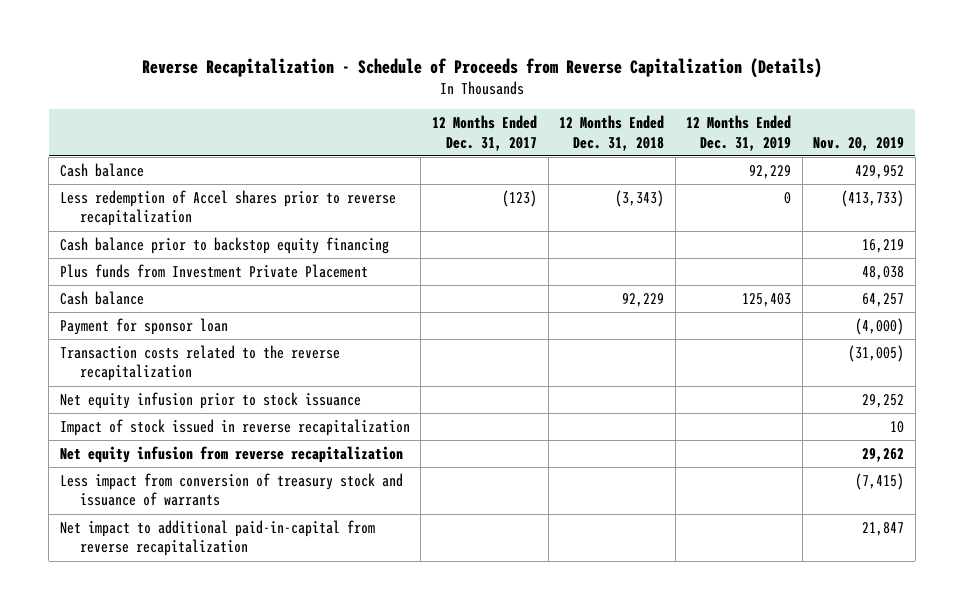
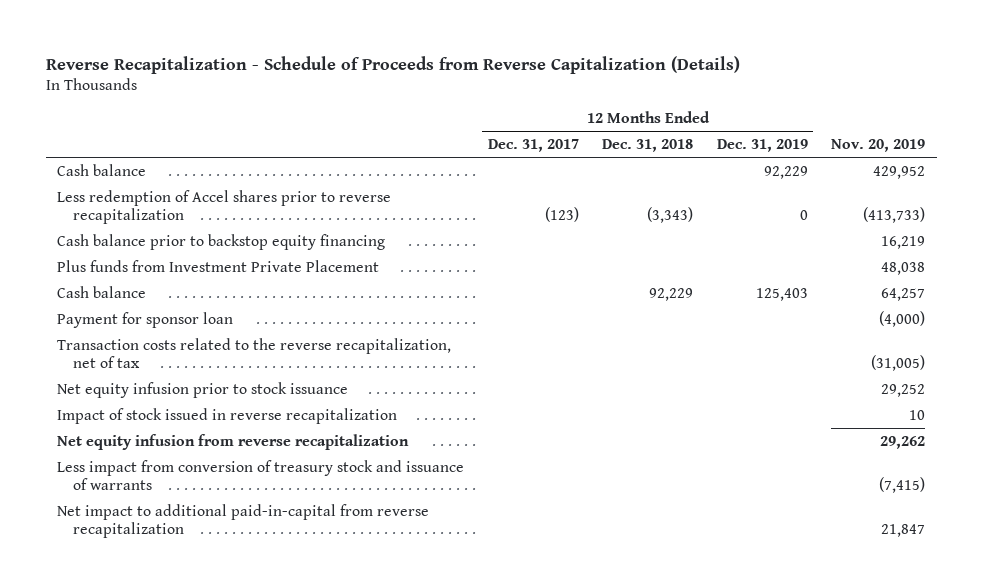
[59,344,340,382] Transaction costs related to the reverse recapitalization -> [57,337,452,369] Transaction costs related to the reverse recapitalization, net of tax

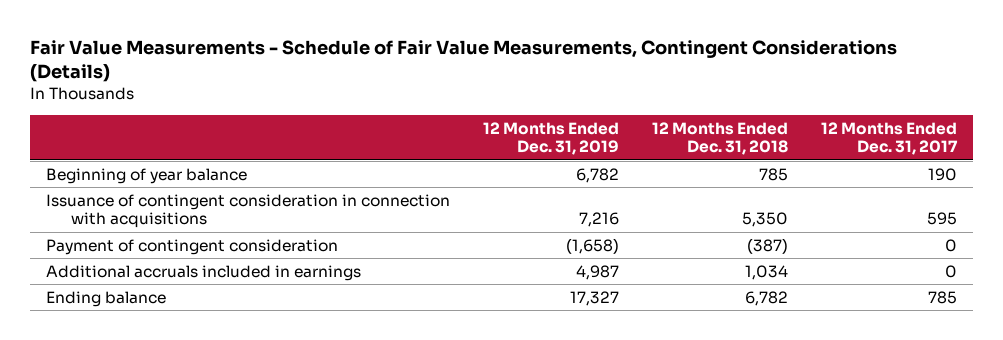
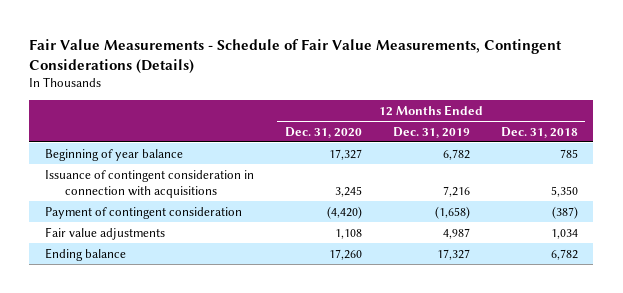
[820,121,958,156] 12 Months Ended Dec. 31, 2017 -> none
none -> [284,126,362,138] Dec. 31, 2020
[46,264,362,281] Additional accruals included in earnings -> [44,226,165,240] Fair value adjustments

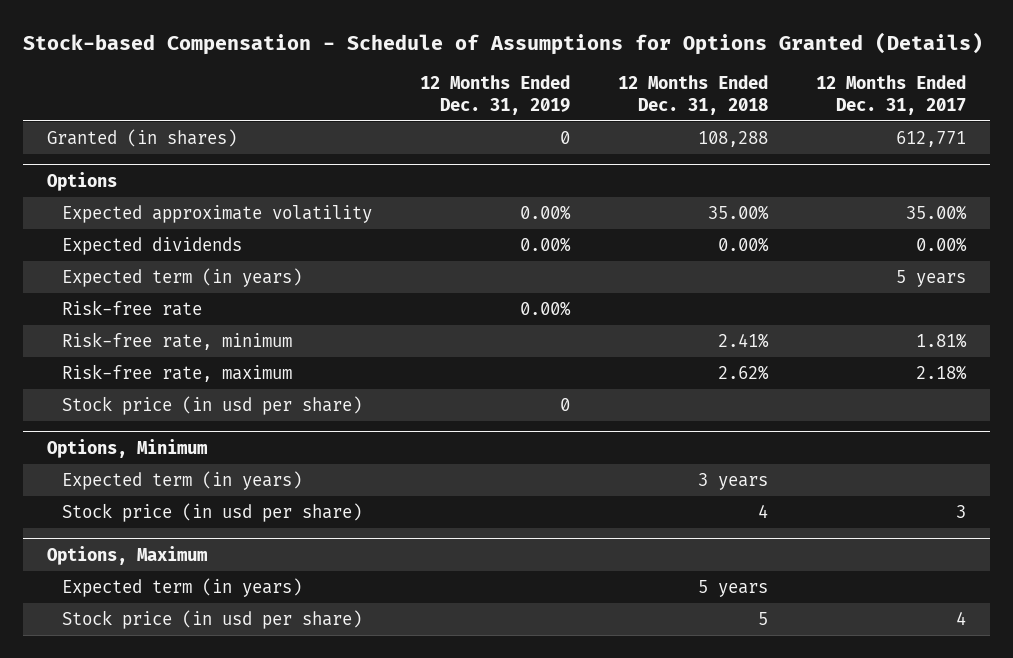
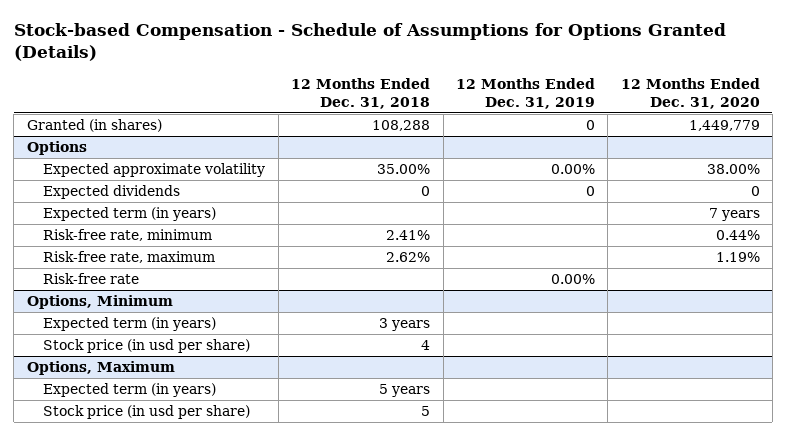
[815,74,966,115] 12 Months Ended Dec. 31, 2017 -> none
none -> [620,77,760,109] 12 Months Ended Dec. 31, 2020
[519,237,571,253] 0.00% -> [585,186,595,197] 0
[717,237,769,253] 0.00% -> [421,186,431,197] 0
[61,396,362,416] Stock price (in usd per share) -> none
[61,300,202,317] Risk-free rate -> [43,273,140,285] Risk-free rate

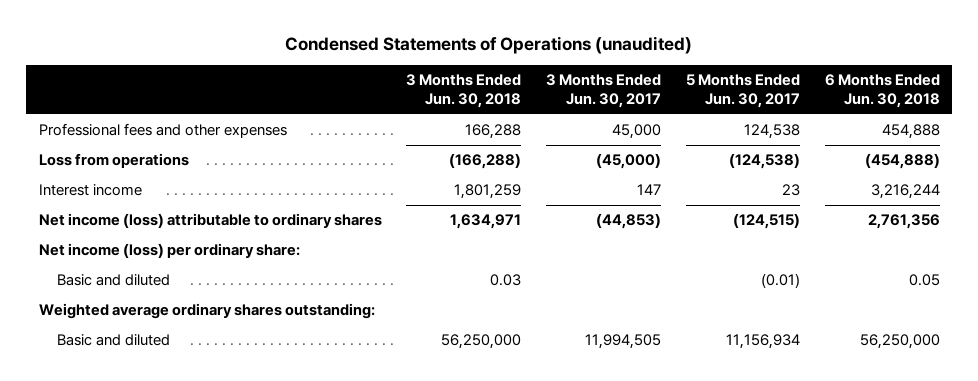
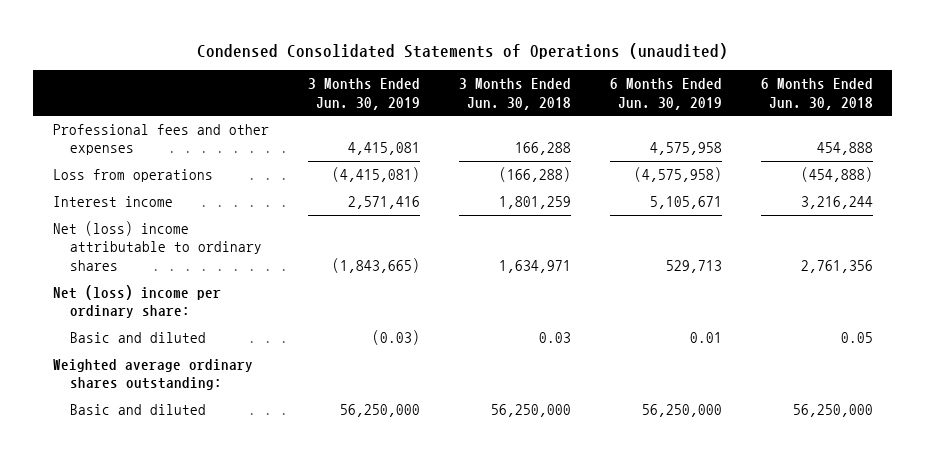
[285,35,693,54] Condensed Statements of Operations (unaudited) -> [196,42,728,59] Condensed Consolidated Statements of Operations (unaudited)
[546,74,662,109] 3 Months Ended Jun. 30, 2017 -> none
[685,74,800,109] 5 Months Ended Jun. 30, 2017 -> none
none -> [307,78,420,110] 3 Months Ended Jun. 30, 2019
none -> [609,78,722,110] 6 Months Ended Jun. 30, 2019
[38,213,382,229] Net income (loss) attributable to ordinary shares -> [52,220,263,271] Net (loss) income attributable to ordinary shares
[38,243,300,259] Net income (loss) per ordinary share: -> [52,284,221,319] Net (loss) income per ordinary share:

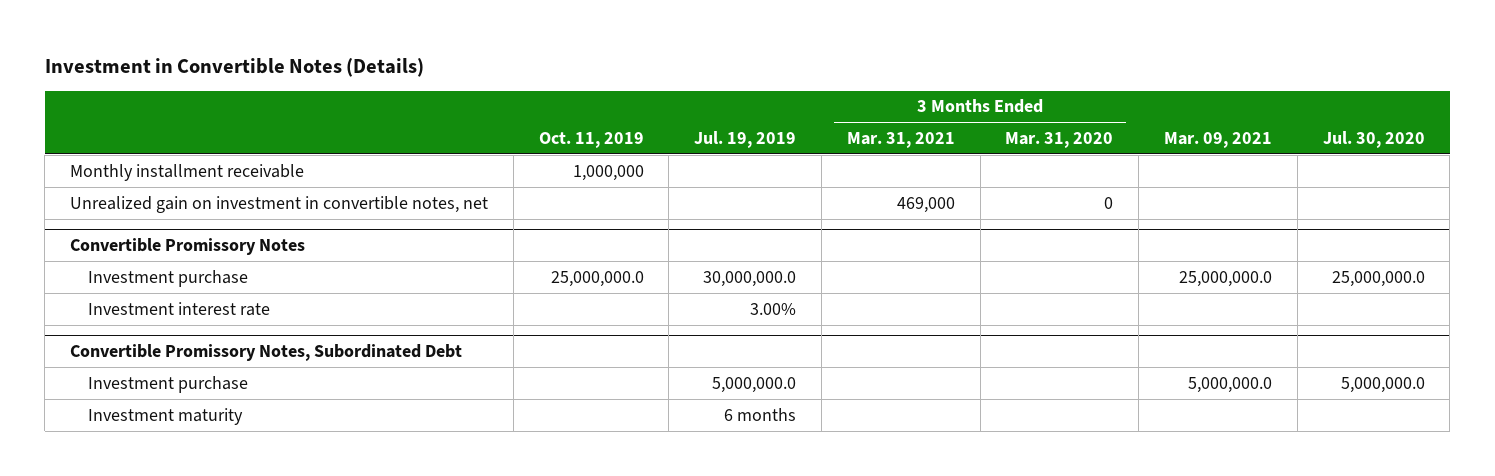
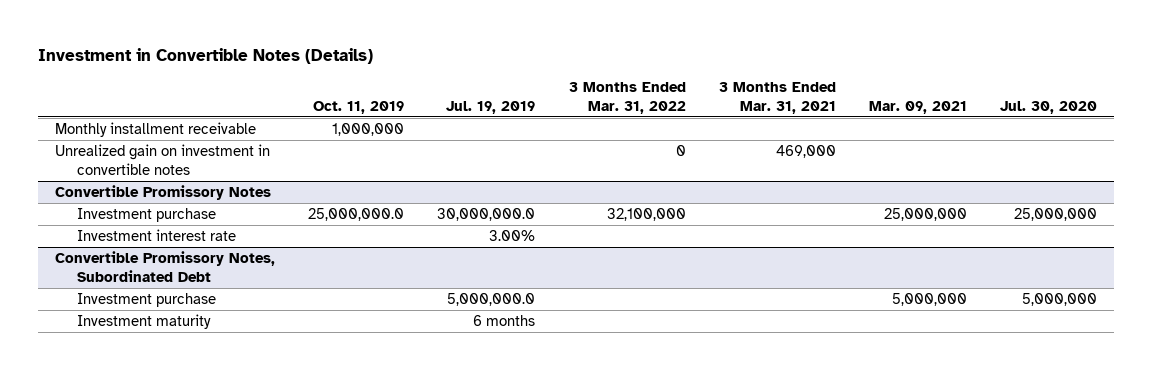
[1005,132,1114,149] Mar. 31, 2020 -> none
none -> [568,81,686,114] 3 Months Ended Mar. 31, 2022
[70,195,489,213] Unrealized gain on investment in convertible notes, net -> [54,144,270,176] Unrealized gain on investment in convertible notes
[1179,270,1273,287] 25,000,000.0 -> [884,208,968,222] 25,000,000
[1331,270,1425,287] 25,000,000.0 -> [1014,208,1098,222] 25,000,000
[1188,376,1273,393] 5,000,000.0 -> [892,293,968,307] 5,000,000
[1340,376,1425,393] 5,000,000.0 -> [1022,293,1098,307] 5,000,000

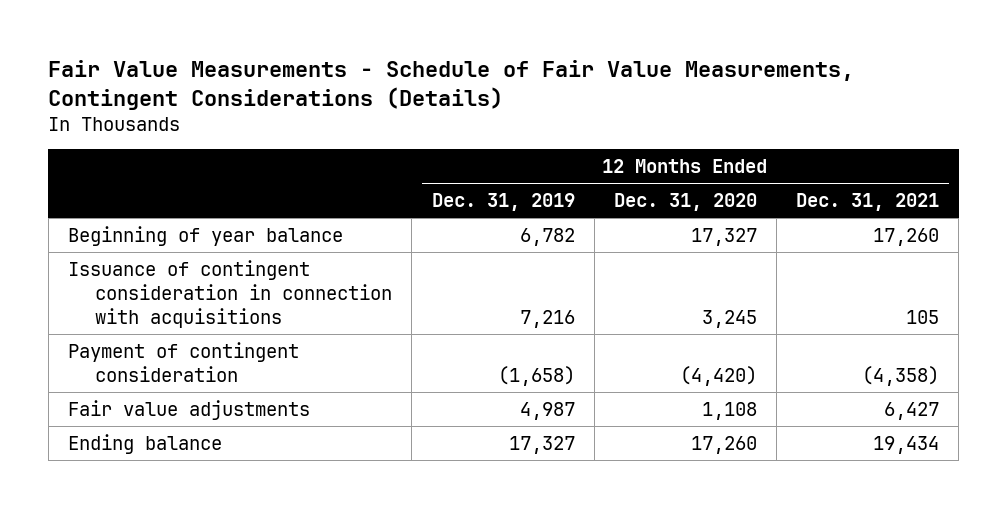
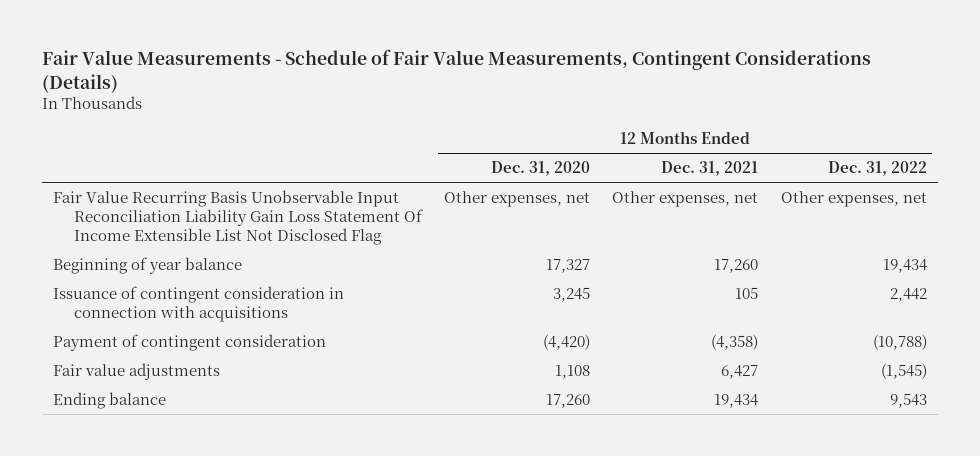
[431,192,575,211] Dec. 31, 2019 -> none
none -> [827,161,927,177] Dec. 31, 2022
none -> [52,189,423,246] Fair Value Recurring Basis Unobservable Input Reconciliation Liability Gain Loss Statement Of Income Extensible List Not Disclosed Flag

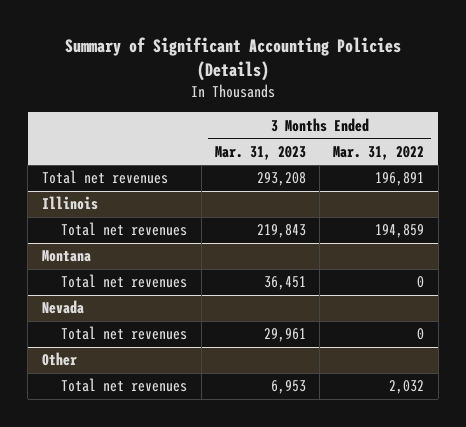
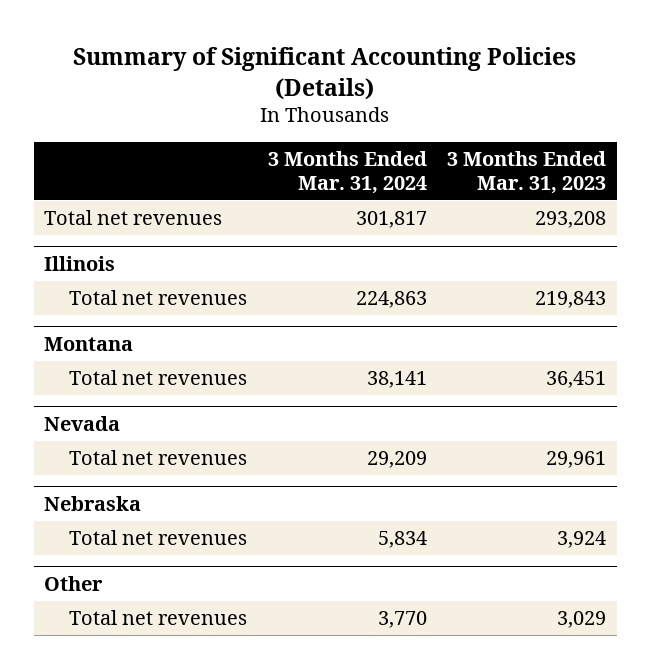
[333,145,425,160] Mar. 31, 2022 -> none
none -> [267,151,427,194] 3 Months Ended Mar. 31, 2024
none -> [44,496,142,512] Nebraska
none -> [69,530,248,546] Total net revenues
[270,380,306,395] 6,953 -> [557,611,607,629] 3,029

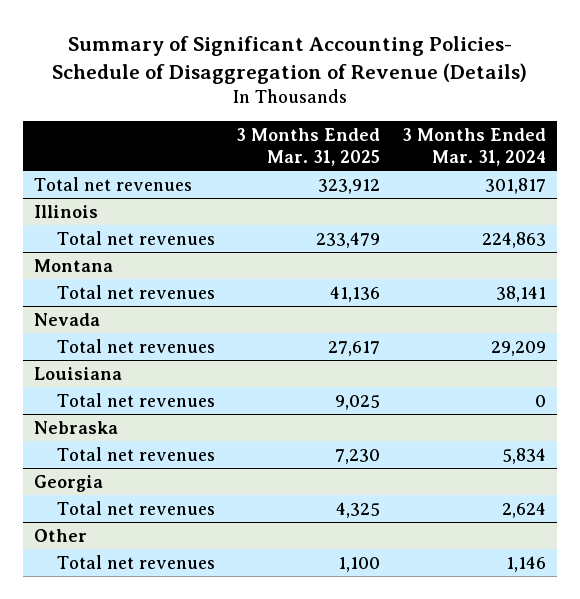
[73,46,577,100] Summary of Significant Accounting Policies (Details) -> [51,35,527,84] Summary of Significant Accounting Policies- Schedule of Disaggregation of Revenue (Details)
[447,151,607,194] 3 Months Ended Mar. 31, 2023 -> none
none -> [236,128,381,166] 3 Months Ended Mar. 31, 2025
none -> [33,366,122,380] Louisiana
none -> [56,392,215,407] Total net revenues
none -> [33,474,103,492] Georgia
none -> [56,500,215,515] Total net revenues
[377,611,427,629] 3,770 -> [505,555,546,572] 1,146

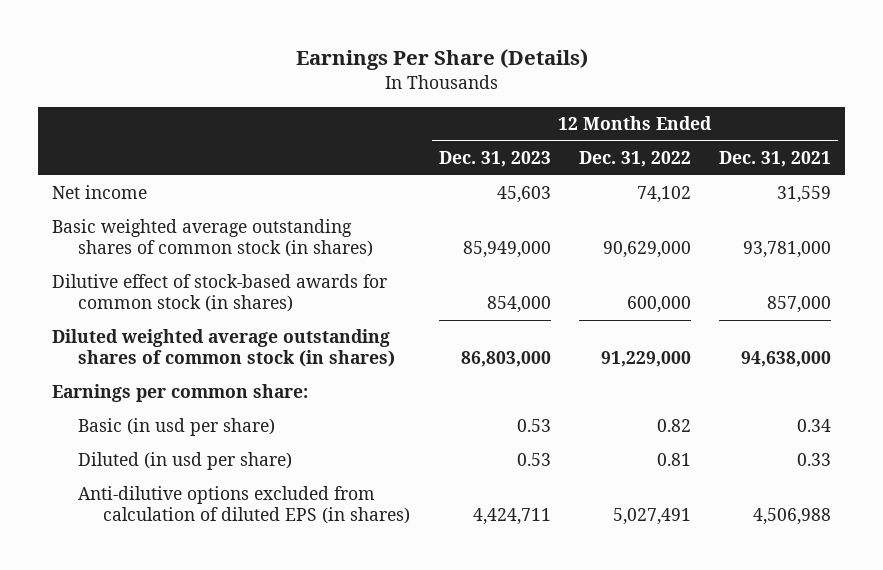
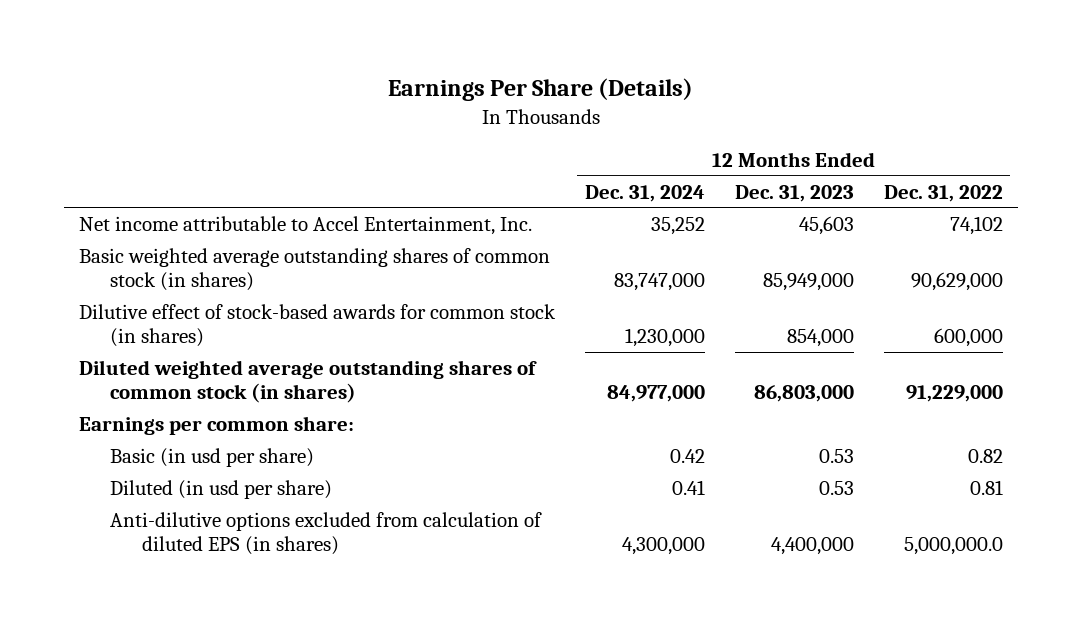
[719,151,832,168] Dec. 31, 2021 -> none
none -> [584,184,705,202] Dec. 31, 2024
[52,185,148,200] Net income -> [78,215,532,235] Net income attributable to Accel Entertainment, Inc.
[472,508,551,526] 4,424,711 -> [770,537,854,556] 4,400,000
[612,508,691,526] 5,027,491 -> [903,537,1003,556] 5,000,000.0

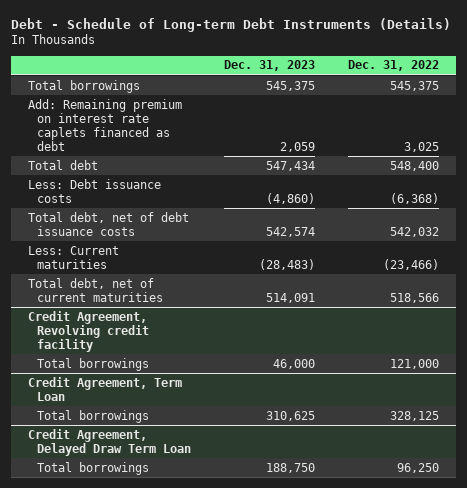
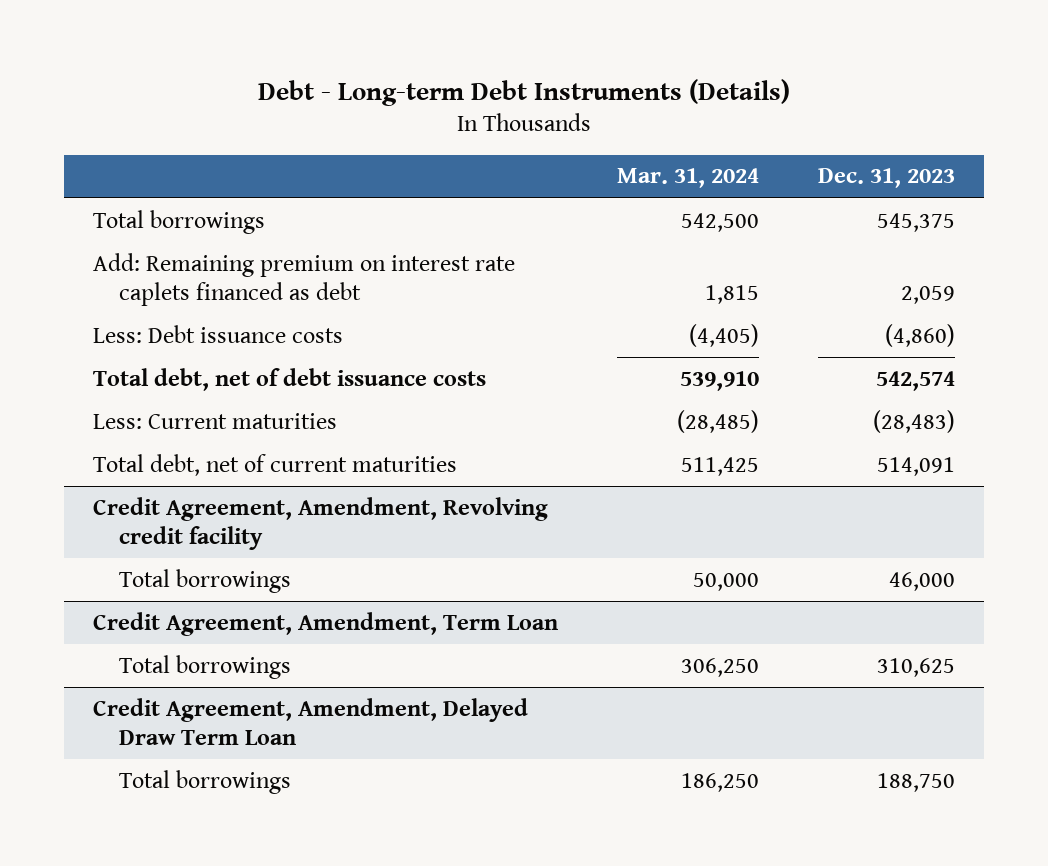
[11,17,452,32] Debt - Schedule of Long-term Debt Instruments (Details) -> [257,78,790,106] Debt - Long-term Debt Instruments (Details)
[348,60,440,72] Dec. 31, 2022 -> none
none -> [616,168,759,189] Mar. 31, 2024
[27,159,98,170] Total debt -> none
[27,310,149,352] Credit Agreement, Revolving credit facility -> [93,496,549,551] Credit Agreement, Amendment, Revolving credit facility
[27,376,182,401] Credit Agreement, Term Loan -> [93,611,559,636] Credit Agreement, Amendment, Term Loan
[27,428,191,456] Credit Agreement, Delayed Draw Term Loan -> [93,697,529,746] Credit Agreement, Amendment, Delayed Draw Term Loan

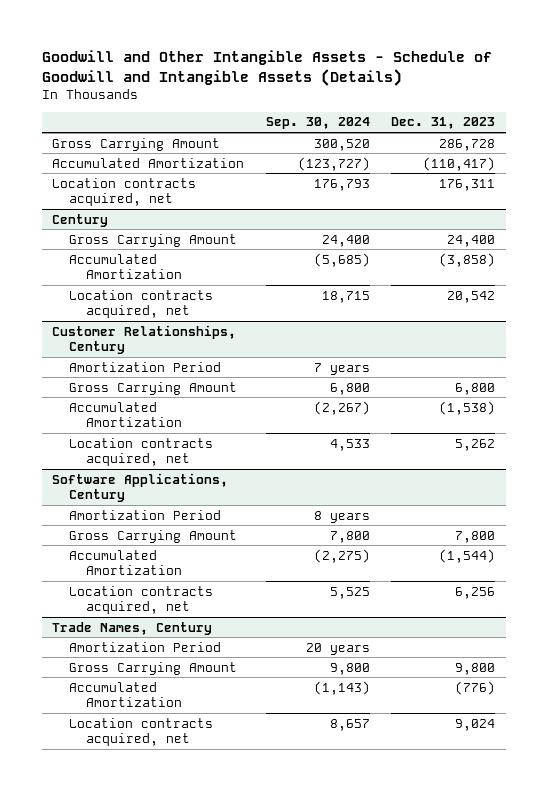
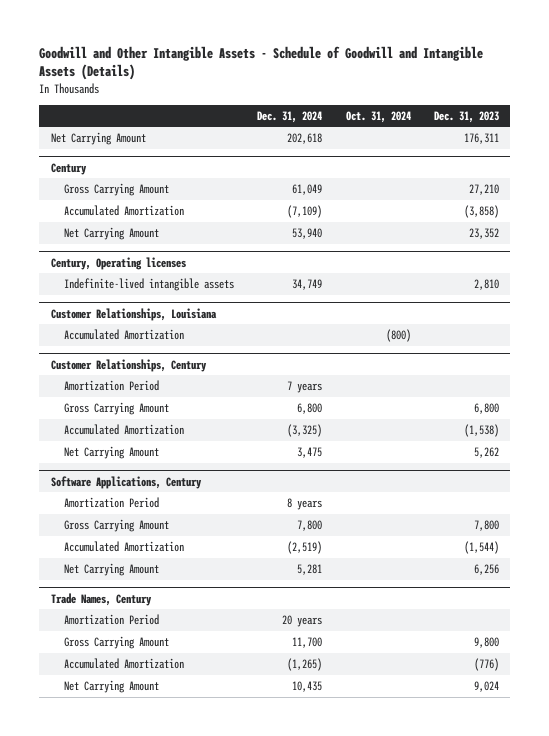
[265,117,370,130] Sep. 30, 2024 -> none
none -> [257,110,323,123] Dec. 31, 2024
none -> [345,110,411,123] Oct. 31, 2024
[52,137,221,151] Gross Carrying Amount -> none
[52,157,245,168] Accumulated Amortization -> none
[52,177,197,207] Location contracts acquired, net -> [50,132,146,146] Net Carrying Amount
[447,234,496,247] 24,400 -> [468,184,499,196] 27,210
[68,289,213,319] Location contracts acquired, net -> none
none -> [64,227,160,241] Net Carrying Amount
none -> [50,256,186,270] Century, Operating licenses
none -> [64,278,235,292] Indefinite-lived intangible assets
none -> [50,307,217,321] Customer Relationships, Louisiana
none -> [64,329,185,341] Accumulated Amortization
[68,437,213,467] Location contracts acquired, net -> [64,446,160,460] Net Carrying Amount
[68,585,213,615] Location contracts acquired, net -> [64,563,160,577] Net Carrying Amount
[68,717,213,747] Location contracts acquired, net -> [64,680,160,694] Net Carrying Amount

